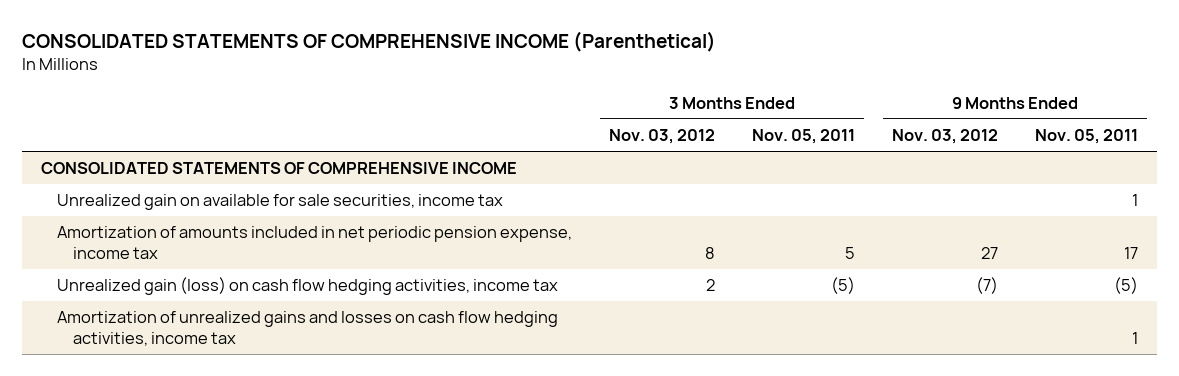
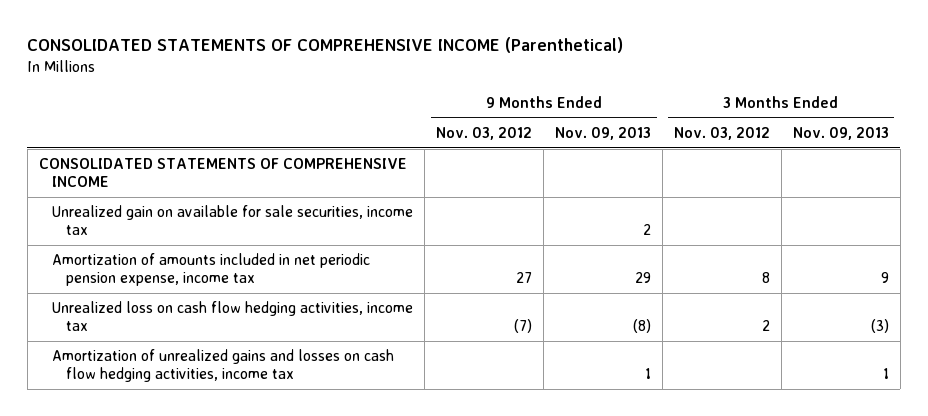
[751,129,855,145] Nov. 05, 2011 -> none
[1035,129,1139,145] Nov. 05, 2011 -> none
none -> [555,126,652,140] Nov. 09, 2013
none -> [792,126,889,140] Nov. 09, 2013
[56,277,558,296] Unrealized gain (loss) on cash flow hedging activities, income tax -> [52,301,414,332] Unrealized loss on cash flow hedging activities, income tax

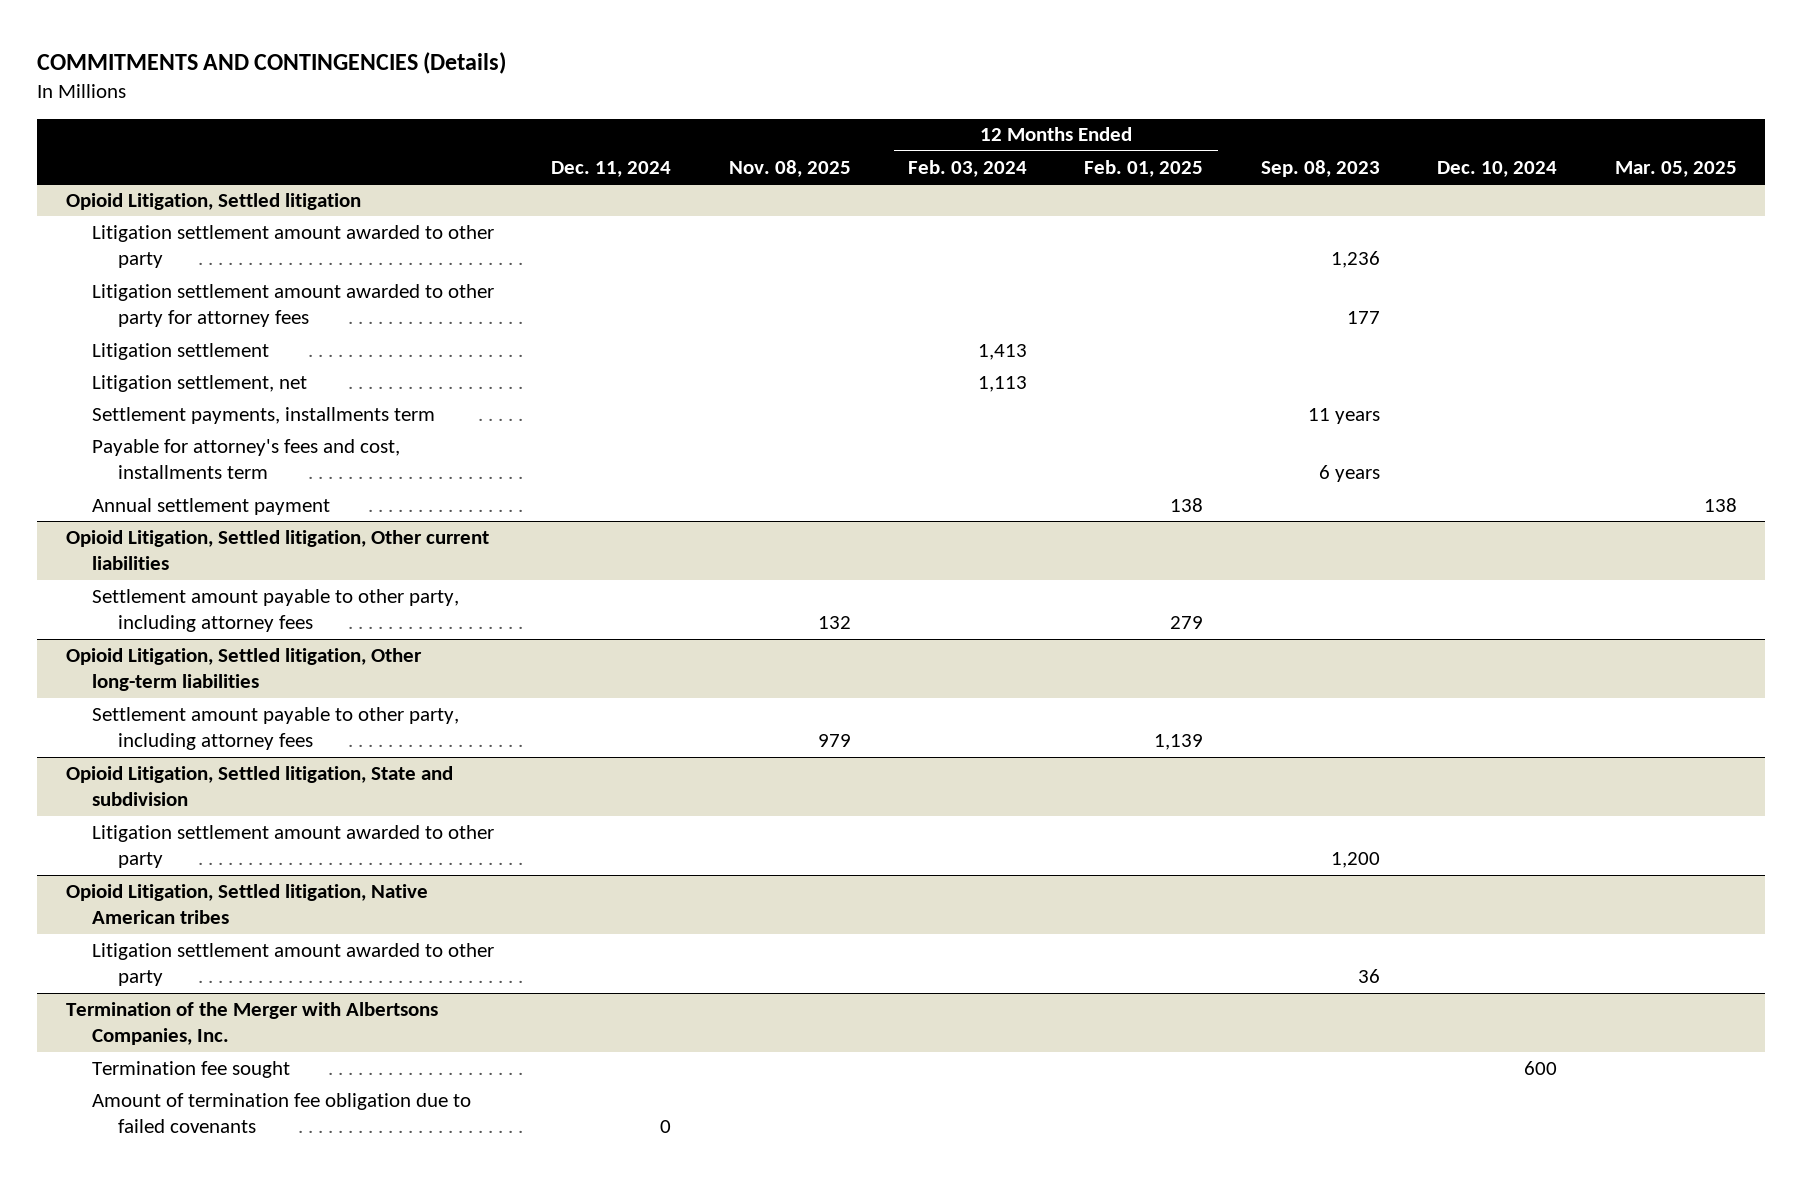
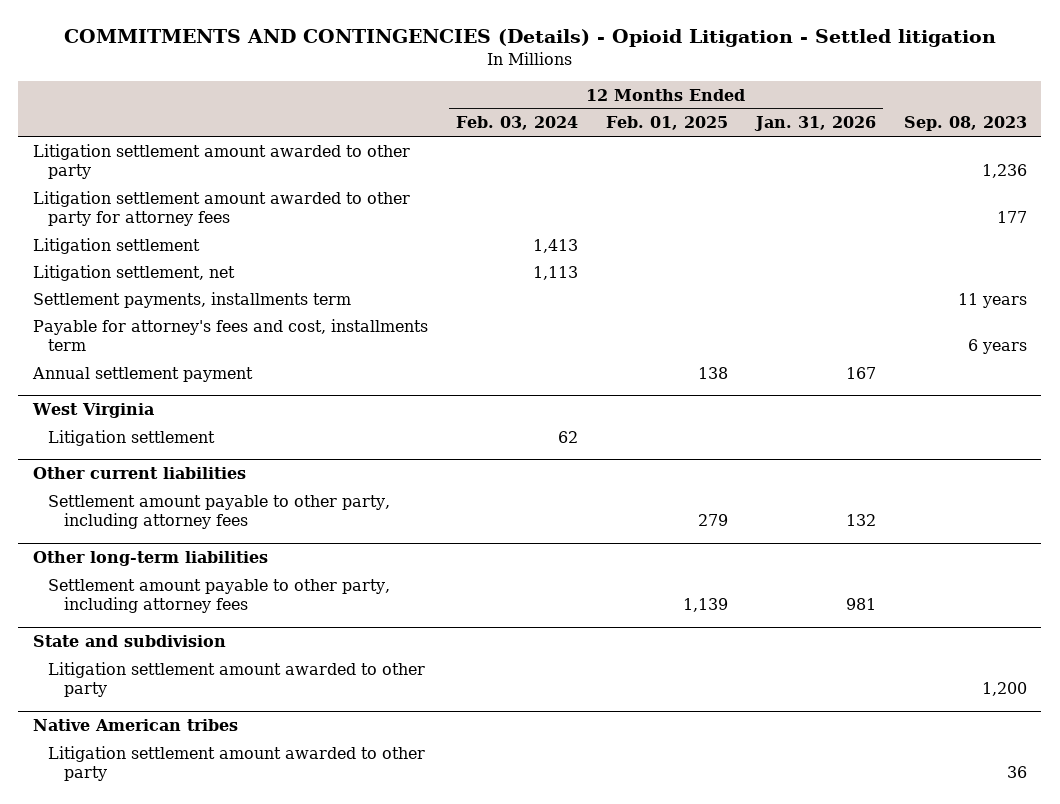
[37,51,507,74] COMMITMENTS AND CONTINGENCIES (Details) -> [63,29,996,48] COMMITMENTS AND CONTINGENCIES (Details) - Opioid Litigation - Settled litigation
[551,160,672,177] Dec. 11, 2024 -> none
[728,159,851,177] Nov. 08, 2025 -> none
[1437,160,1558,177] Dec. 10, 2024 -> none
[1614,160,1737,177] Mar. 05, 2025 -> none
none -> [754,116,877,132] Jan. 31, 2026
[66,192,362,210] Opioid Litigation, Settled litigation -> none
none -> [31,403,154,419] West Virginia
none -> [48,429,216,446] Litigation settlement
[66,529,490,571] Opioid Litigation, Settled litigation, Other current liabilities -> [32,467,246,480] Other current liabilities
[66,647,423,692] Opioid Litigation, Settled litigation, Other long-term liabilities -> [32,551,268,567] Other long-term liabilities
[66,765,454,807] Opioid Litigation, Settled litigation, State and subdivision -> [32,635,226,648] State and subdivision
[66,883,429,925] Opioid Litigation, Settled litigation, Native American tribes -> [32,719,238,732] Native American tribes
[66,1001,439,1046] Termination of the Merger with Albertsons Companies, Inc. -> none
[91,1060,290,1078] Termination fee sought -> none
[91,1092,471,1134] Amount of termination fee obligation due to failed covenants -> none

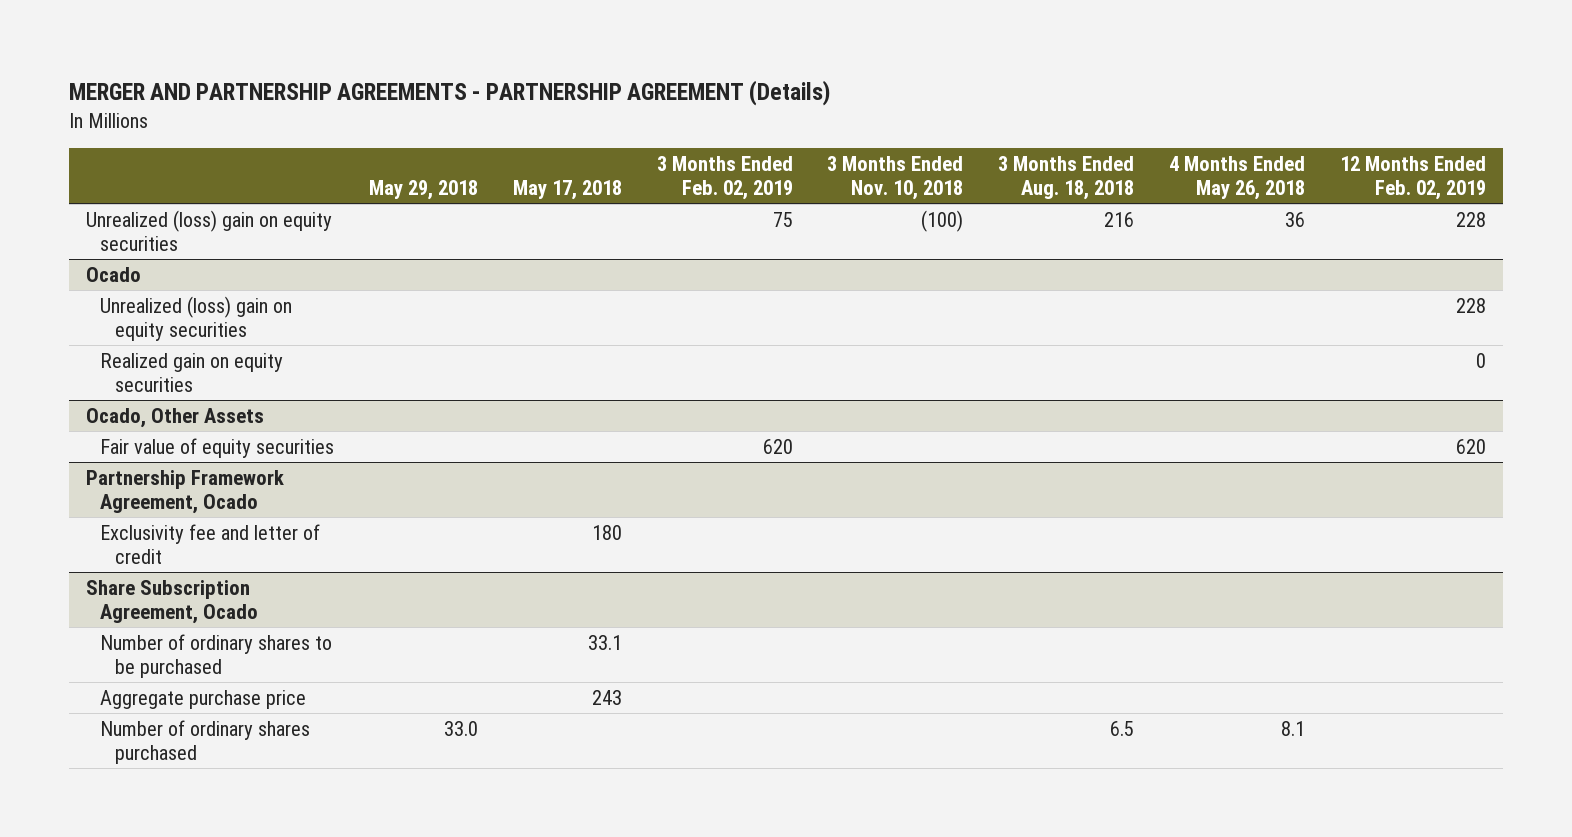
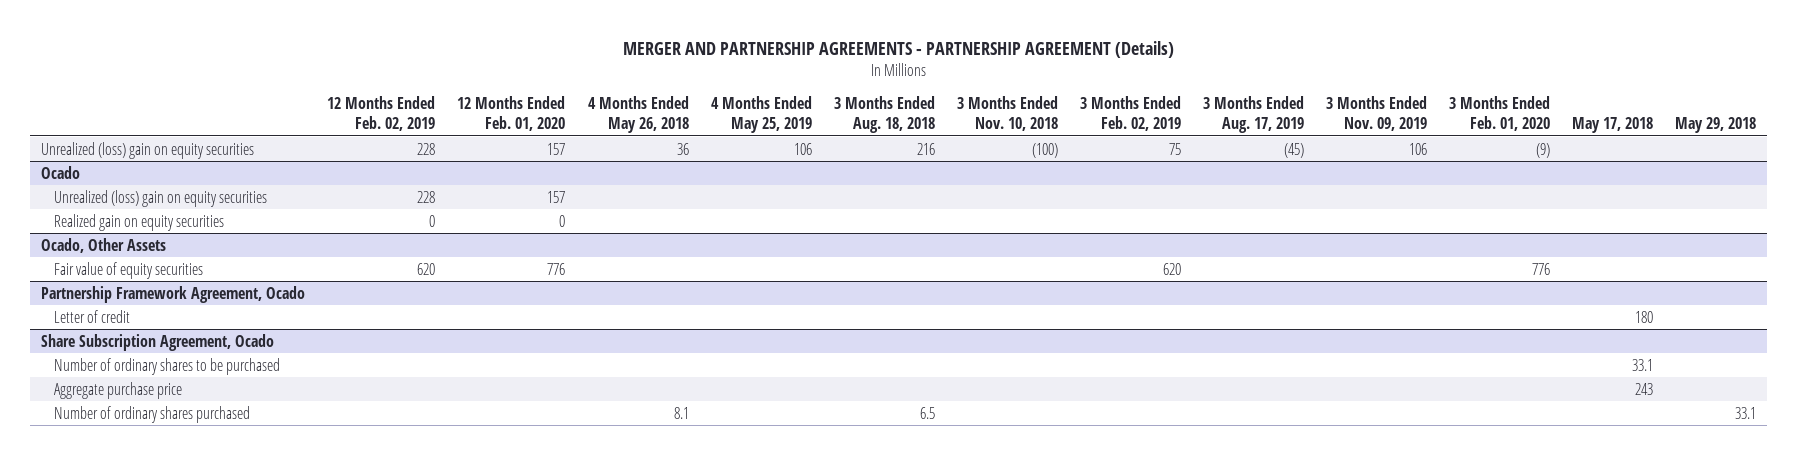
none -> [457,96,566,132] 12 Months Ended Feb. 01, 2020
none -> [710,96,812,134] 4 Months Ended May 25, 2019
none -> [1202,96,1304,134] 3 Months Ended Aug. 17, 2019
none -> [1325,96,1427,132] 3 Months Ended Nov. 09, 2019
none -> [1448,96,1550,132] 3 Months Ended Feb. 01, 2020
[100,523,321,564] Exclusivity fee and letter of credit -> [54,309,131,323] Letter of credit
[444,720,479,736] 33.0 -> [1734,406,1756,419] 33.1

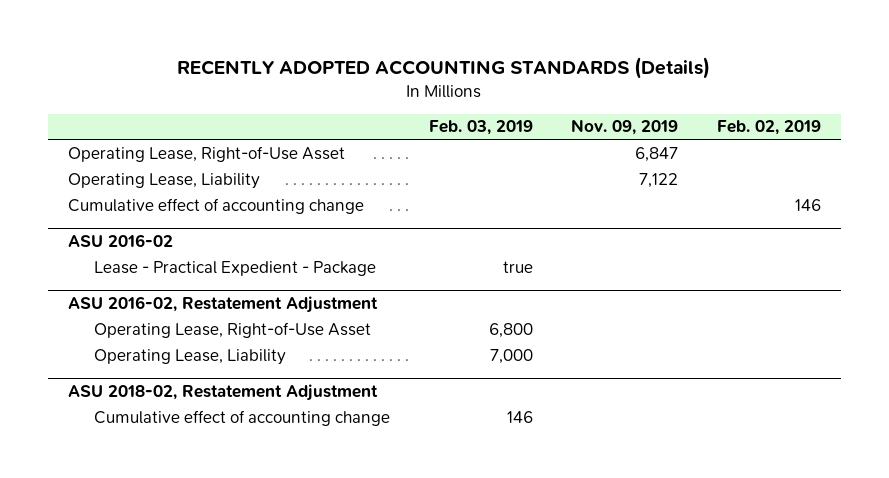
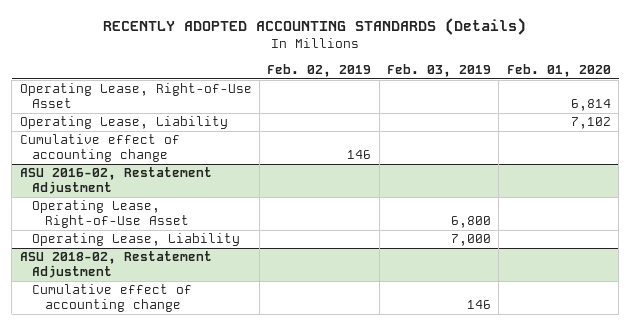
[571,119,679,136] Nov. 09, 2019 -> none
none -> [506,64,611,78] Feb. 01, 2020
[67,234,173,248] ASU 2016-02 -> none
[93,260,376,276] Lease - Practical Expedient - Package -> none

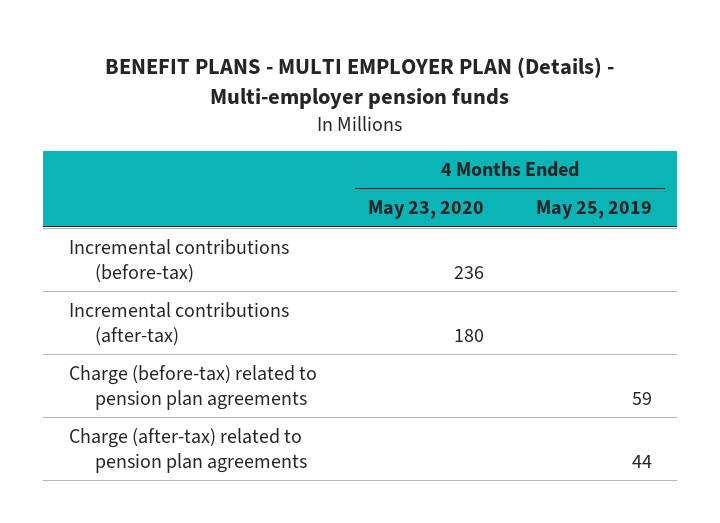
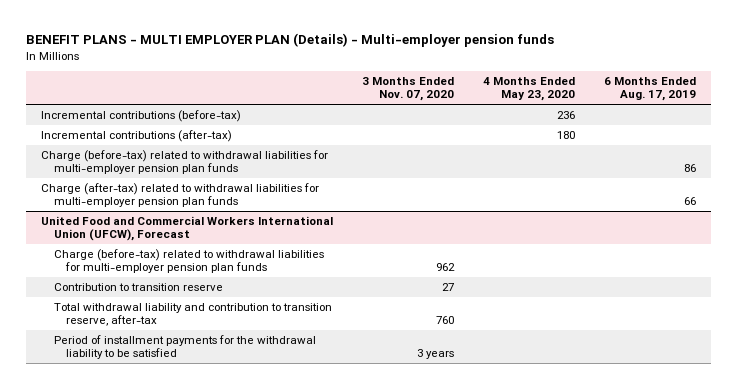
[535,200,652,220] May 25, 2019 -> none
none -> [362,76,455,102] 3 Months Ended Nov. 07, 2020
none -> [604,76,697,102] 6 Months Ended Aug. 17, 2019
[68,364,317,410] Charge (before-tax) related to pension plan agreements -> [41,149,329,175] Charge (before-tax) related to withdrawal liabilities for multi-employer pension plan funds
[68,427,307,473] Charge (after-tax) related to pension plan agreements -> [41,182,320,208] Charge (after-tax) related to withdrawal liabilities for multi-employer pension plan funds
none -> [41,215,334,242] United Food and Commercial Workers International Union (UFCW), Forecast
none -> [53,248,324,274] Charge (before-tax) related to withdrawal liabilities for multi-employer pension plan funds
none -> [53,282,223,291] Contribution to transition reserve
none -> [53,302,332,327] Total withdrawal liability and contribution to transition reserve, after-tax
none -> [53,334,316,360] Period of installment payments for the withdrawal liability to be satisfied

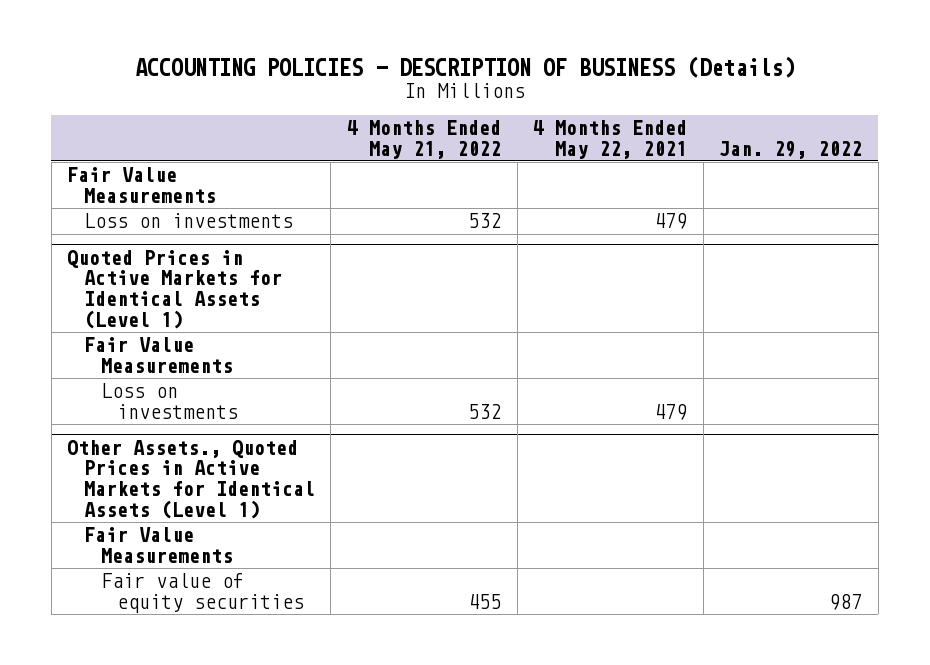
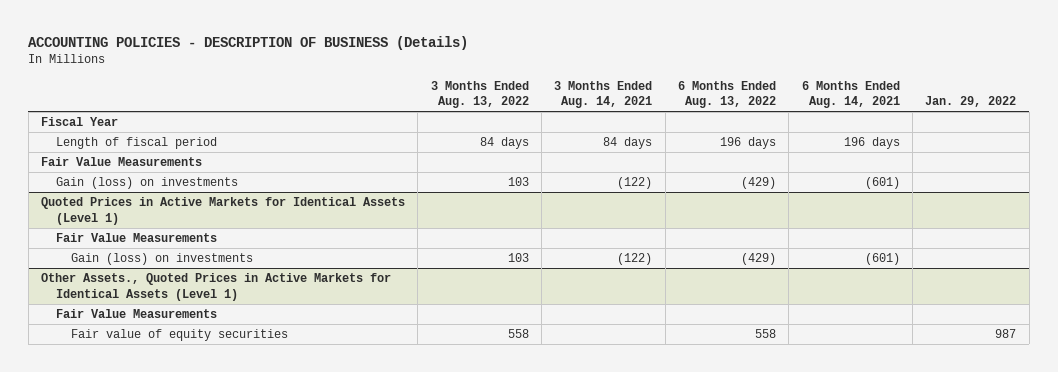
[347,119,502,159] 4 Months Ended May 21, 2022 -> none
[533,119,688,159] 4 Months Ended May 22, 2021 -> none
none -> [430,80,529,109] 3 Months Ended Aug. 13, 2022
none -> [554,80,653,109] 3 Months Ended Aug. 14, 2021
none -> [678,80,777,109] 6 Months Ended Aug. 13, 2022
none -> [801,80,900,109] 6 Months Ended Aug. 14, 2021
none -> [41,117,119,127] Fiscal Year
none -> [56,137,218,150] Length of fiscal period
[83,213,293,229] Loss on investments -> [56,177,239,190] Gain (loss) on investments
[100,383,239,419] Loss on investments -> [71,253,254,266] Gain (loss) on investments

